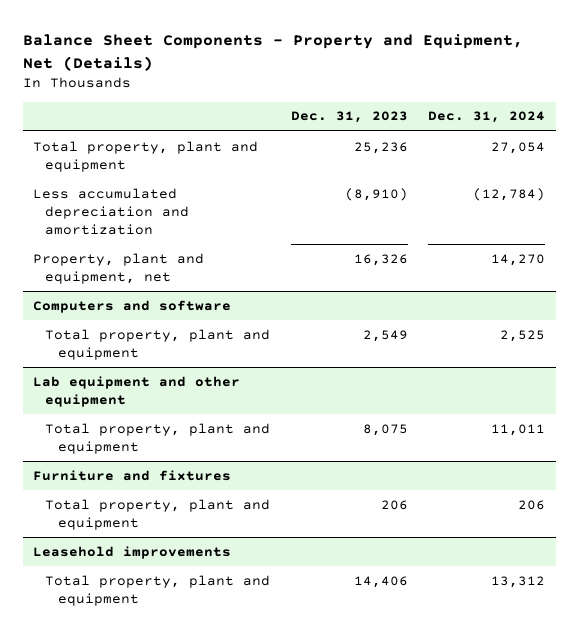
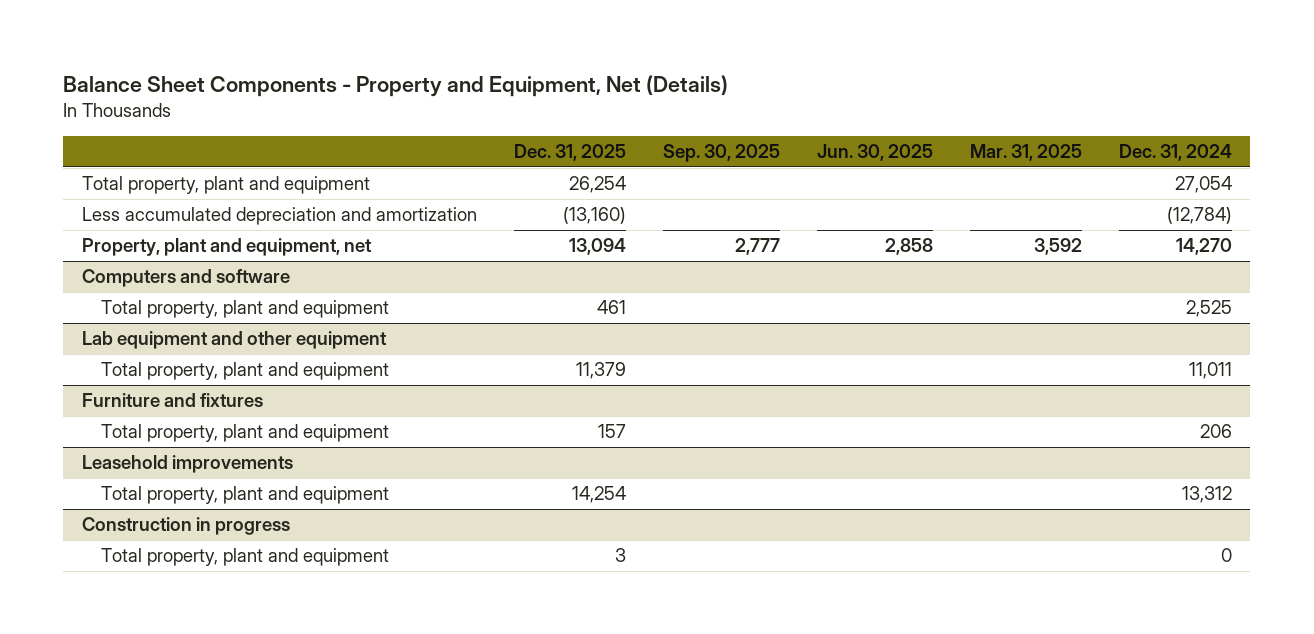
[290,111,408,124] Dec. 31, 2023 -> none
none -> [513,144,626,162] Dec. 31, 2025
none -> [662,144,780,163] Sep. 30, 2025
none -> [816,144,933,162] Jun. 30, 2025
none -> [969,144,1082,162] Mar. 31, 2025
none -> [81,517,290,536] Construction in progress
none -> [100,548,389,567] Total property, plant and equipment

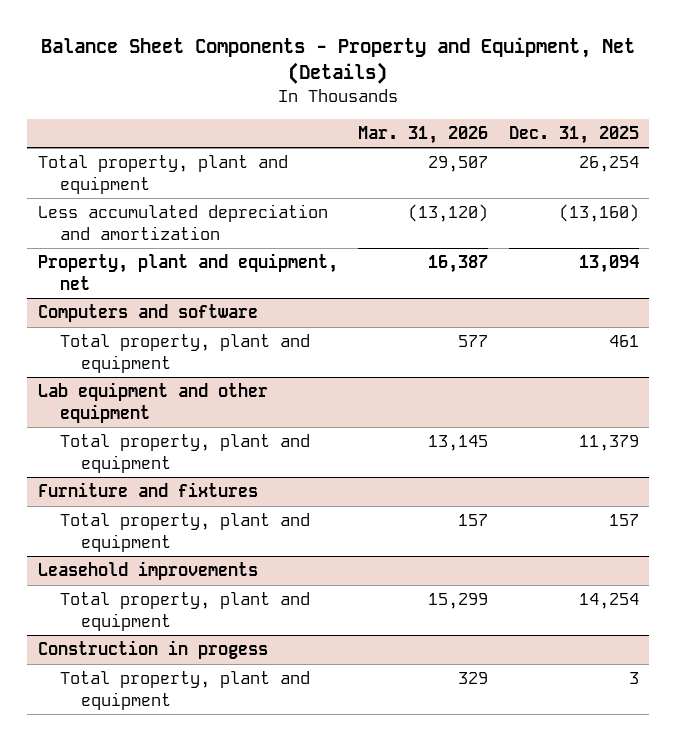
[662,144,780,163] Sep. 30, 2025 -> none
[816,144,933,162] Jun. 30, 2025 -> none
[969,144,1082,162] Mar. 31, 2025 -> none
[1118,144,1232,162] Dec. 31, 2024 -> none
none -> [358,125,489,144] Mar. 31, 2026
[81,517,290,536] Construction in progress -> [37,640,268,660] Construction in progess

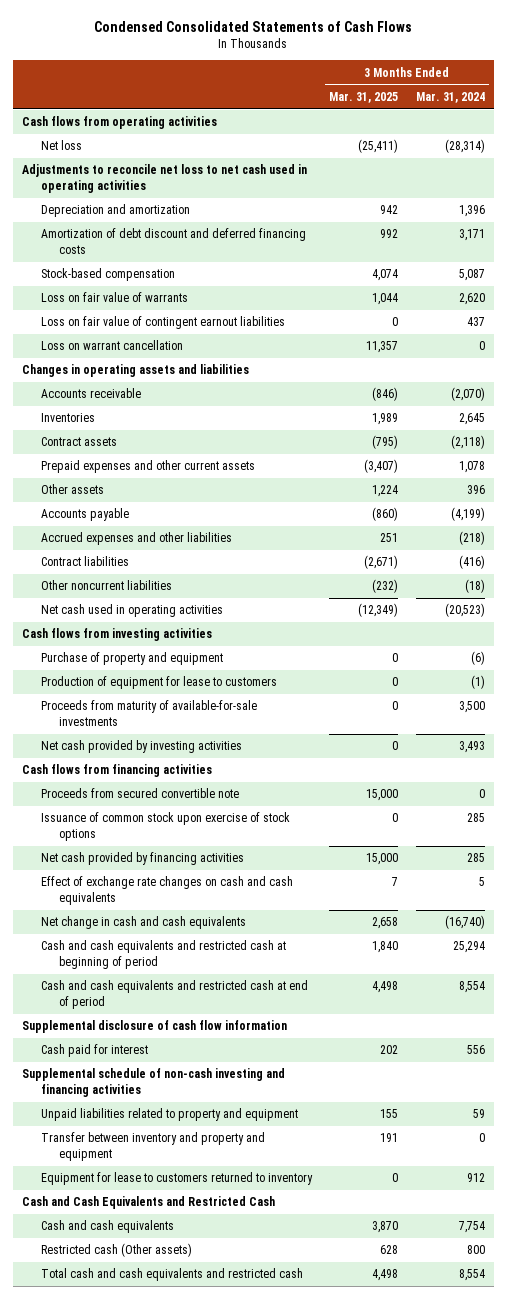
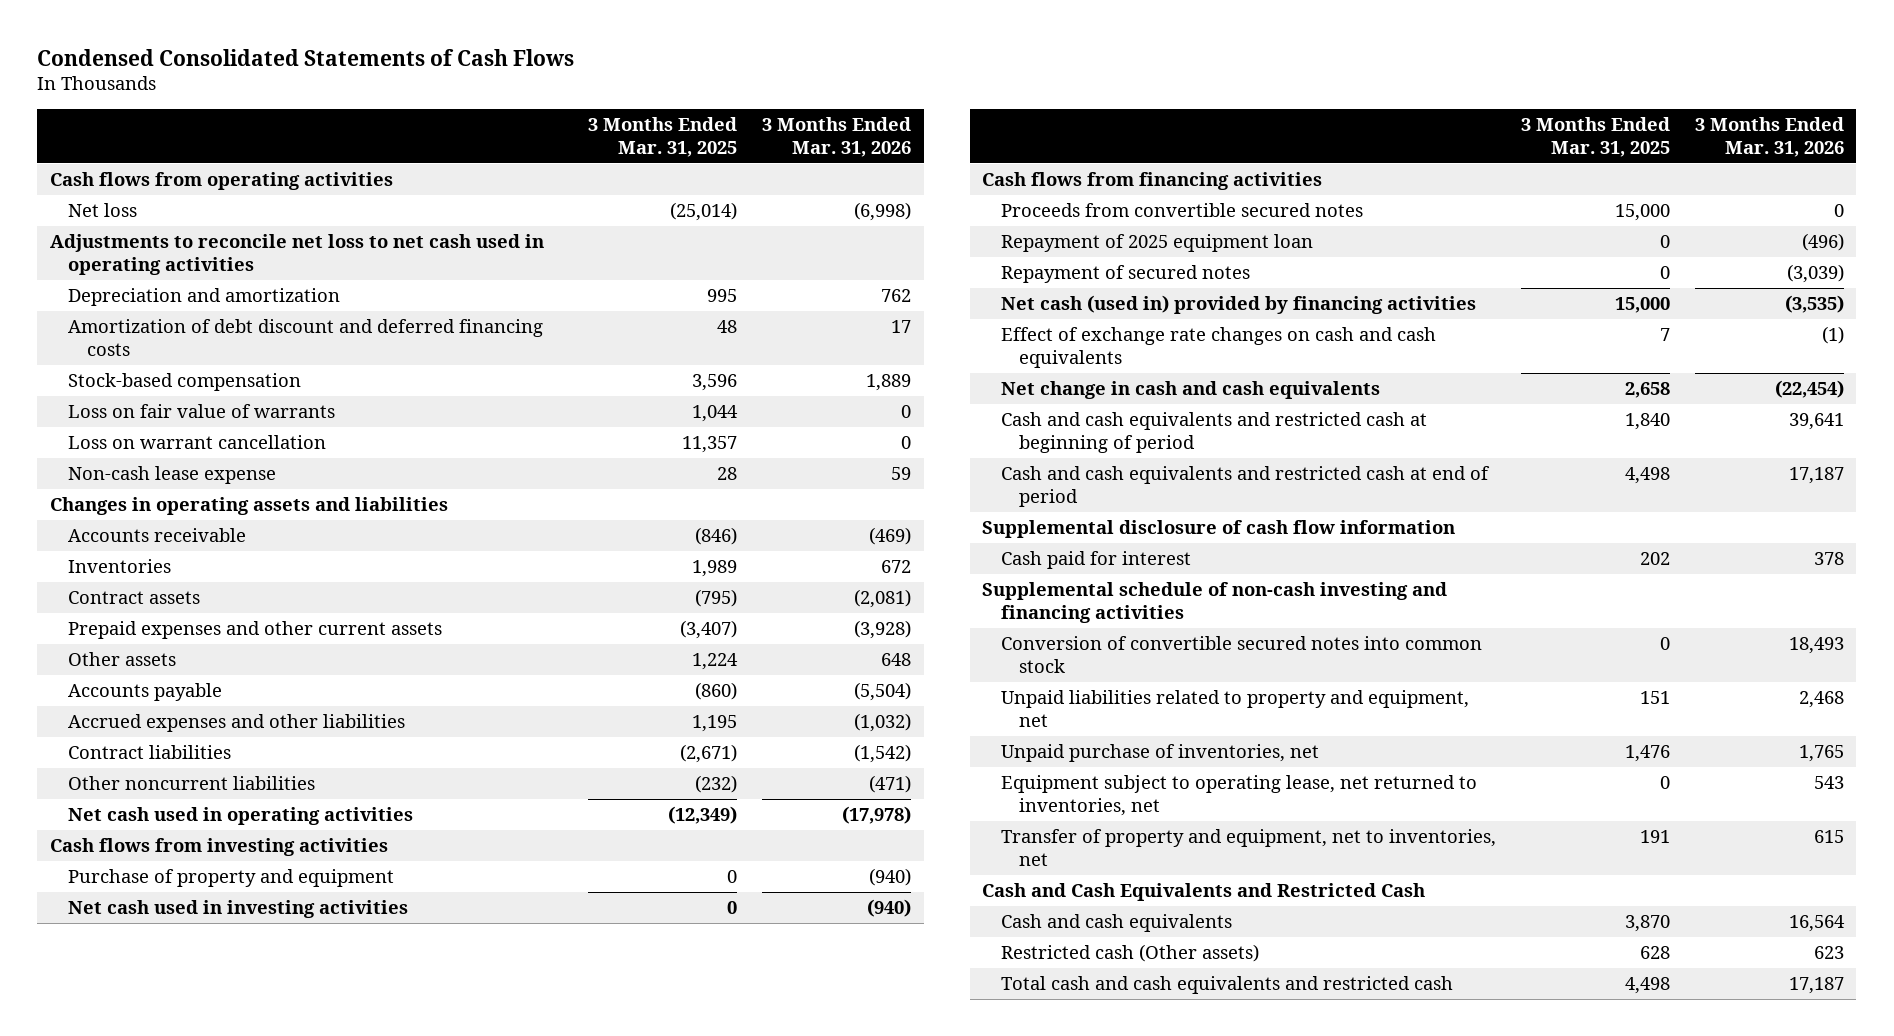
[415,91,485,103] Mar. 31, 2024 -> none
none -> [762,116,912,157] 3 Months Ended Mar. 31, 2026
[358,139,399,154] (25,411) -> [670,202,738,222] (25,014)
[380,205,399,215] 942 -> [707,289,738,303] 995
[380,229,399,239] 992 -> [717,320,738,334] 48
[372,269,399,282] 4,074 -> [692,374,738,392] 3,596
[40,316,285,330] Loss on fair value of contingent earnout liabilities -> none
none -> [68,466,277,485] Non-cash lease expense
[380,533,399,543] 251 -> [692,715,738,733] 1,195
[40,676,277,690] Production of equipment for lease to customers -> none
[40,700,257,727] Proceeds from maturity of available-for-sale investments -> none
[40,740,242,754] Net cash provided by investing activities -> [68,900,409,919] Net cash used in investing activities
[40,812,290,842] Issuance of common stock upon exercise of stock options -> none
[40,788,239,799] Proceeds from secured convertible note -> [1000,203,1363,218] Proceeds from convertible secured notes
none -> [1000,234,1313,253] Repayment of 2025 equipment loan
none -> [1000,265,1250,284] Repayment of secured notes
[40,852,244,866] Net cash provided by financing activities -> [1000,295,1476,315] Net cash (used in) provided by financing activities
[40,1172,313,1186] Equipment for lease to customers returned to inventory -> none
none -> [1000,636,1482,674] Conversion of convertible secured notes into common stock
[40,1108,298,1122] Unpaid liabilities related to property and equipment -> [1000,690,1469,728] Unpaid liabilities related to property and equipment, net
[380,1109,399,1119] 155 -> [1639,691,1670,705] 151
none -> [1000,744,1319,763] Unpaid purchase of inventories, net
none -> [1000,775,1477,817] Equipment subject to operating lease, net returned to inventories, net
[40,1132,265,1162] Transfer between inventory and property and equipment -> [1000,829,1496,867] Transfer of property and equipment, net to inventories, net

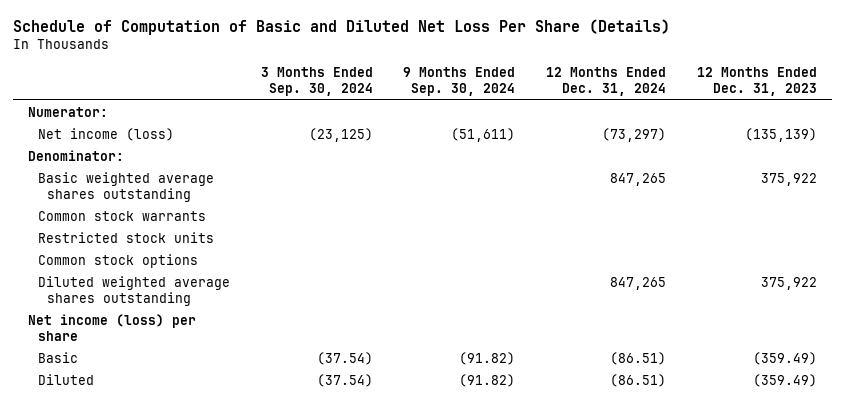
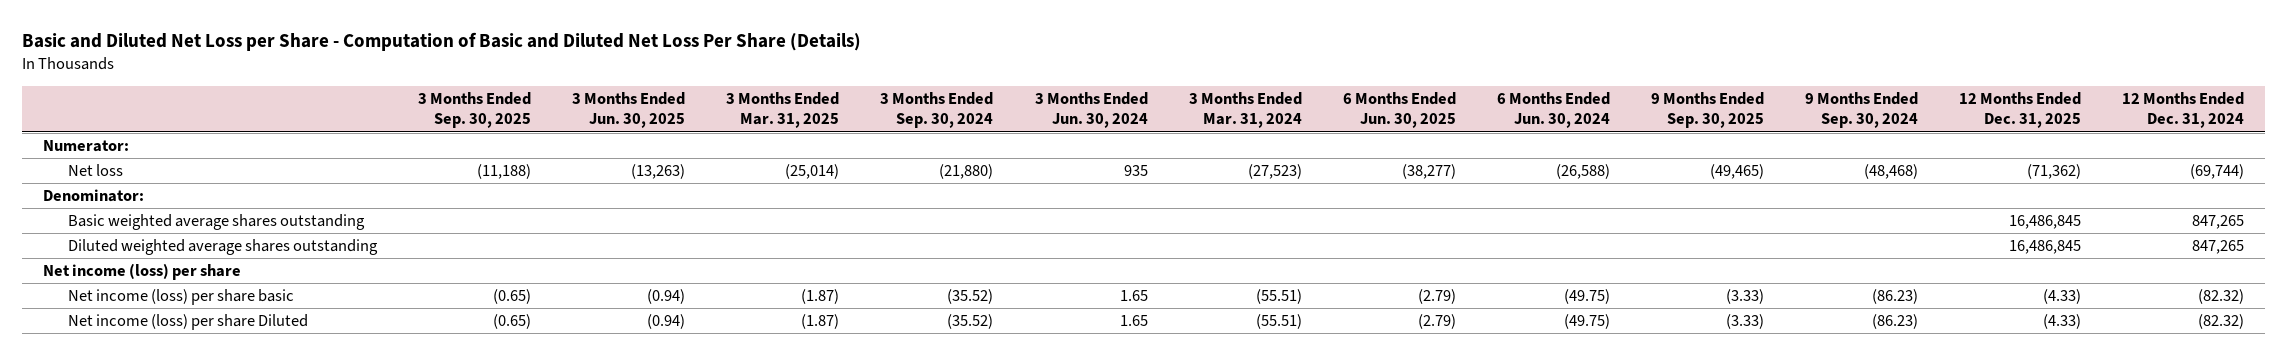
[12,19,670,36] Schedule of Computation of Basic and Diluted Net Loss Per Share (Details) -> [22,32,862,52] Basic and Diluted Net Loss per Share - Computation of Basic and Diluted Net Loss Per Share (Details)
[696,67,817,97] 12 Months Ended Dec. 31, 2023 -> none
none -> [418,91,532,129] 3 Months Ended Sep. 30, 2025
none -> [572,91,686,129] 3 Months Ended Jun. 30, 2025
none -> [726,91,840,129] 3 Months Ended Mar. 31, 2025
none -> [1034,91,1148,129] 3 Months Ended Jun. 30, 2024
none -> [1188,91,1302,129] 3 Months Ended Mar. 31, 2024
none -> [1342,91,1456,129] 6 Months Ended Jun. 30, 2025
none -> [1496,91,1610,129] 6 Months Ended Jun. 30, 2024
none -> [1651,91,1765,129] 9 Months Ended Sep. 30, 2025
none -> [1959,91,2082,129] 12 Months Ended Dec. 31, 2025
[37,127,174,141] Net income (loss) -> [67,164,123,177] Net loss
[308,127,373,142] (23,125) -> [939,164,994,180] (21,880)
[451,127,516,142] (51,611) -> [1864,164,1919,180] (48,468)
[602,127,667,142] (73,297) -> [2190,164,2245,180] (69,744)
[37,210,206,221] Common stock warrants -> none
[37,231,214,243] Restricted stock units -> none
[37,253,198,268] Common stock options -> none
[37,351,78,363] Basic -> none
[37,373,94,385] Diluted -> none
none -> [67,289,294,306] Net income (loss) per share basic
none -> [67,314,308,331] Net income (loss) per share Diluted

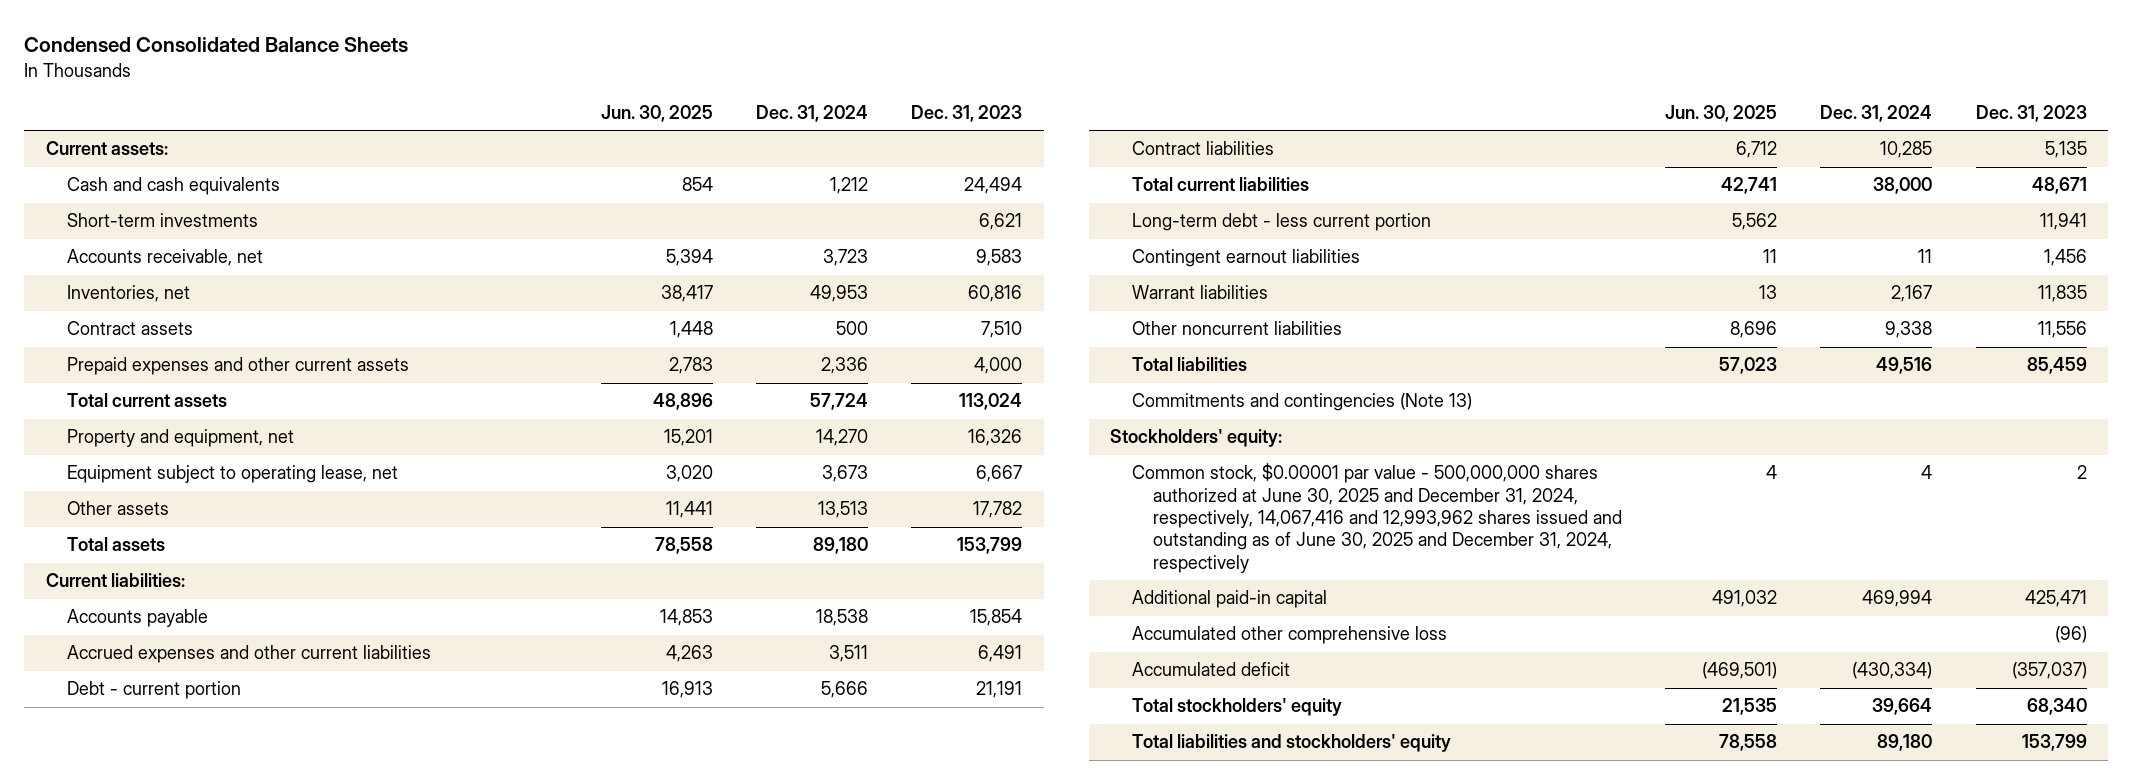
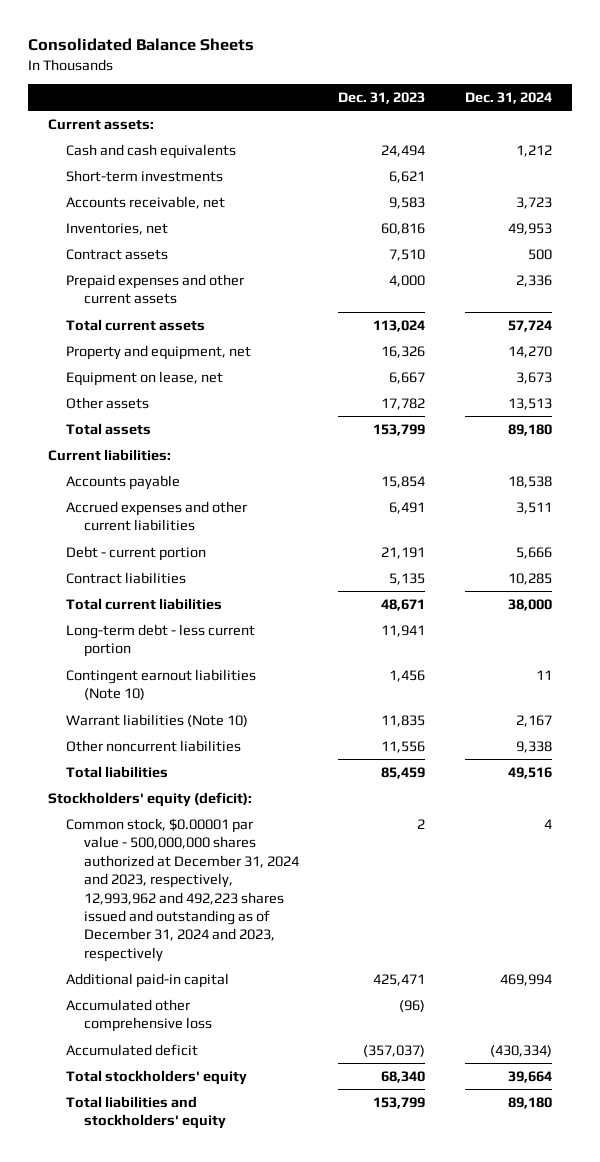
[24,37,409,53] Condensed Consolidated Balance Sheets -> [27,38,254,52] Consolidated Balance Sheets
[600,104,713,122] Jun. 30, 2025 -> none
[67,465,399,484] Equipment subject to operating lease, net -> [65,370,223,386] Equipment on lease, net
[1131,249,1360,268] Contingent earnout liabilities -> [65,668,256,701] Contingent earnout liabilities (Note 10)
[1131,285,1268,300] Warrant liabilities -> [65,713,248,727] Warrant liabilities (Note 10)
[1131,393,1472,412] Commitments and contingencies (Note 13) -> none
[1110,429,1283,448] Stockholders' equity: -> [47,791,252,807] Stockholders' equity (deficit):
[1131,463,1622,573] Common stock, $0.00001 par value - 500,000,000 shares authorized at June 30, 2025 and December 31, 2024, respectively, 14,067,416 and 12,993,962 shares issued and outstanding as of June 30, 2025 and December 31, 2024, respectively -> [65,817,299,962] Common stock, $0.00001 par value - 500,000,000 shares authorized at December 31, 2024 and 2023, respectively, 12,993,962 and 492,223 shares issued and outstanding as of December 31, 2024 and 2023, respectively

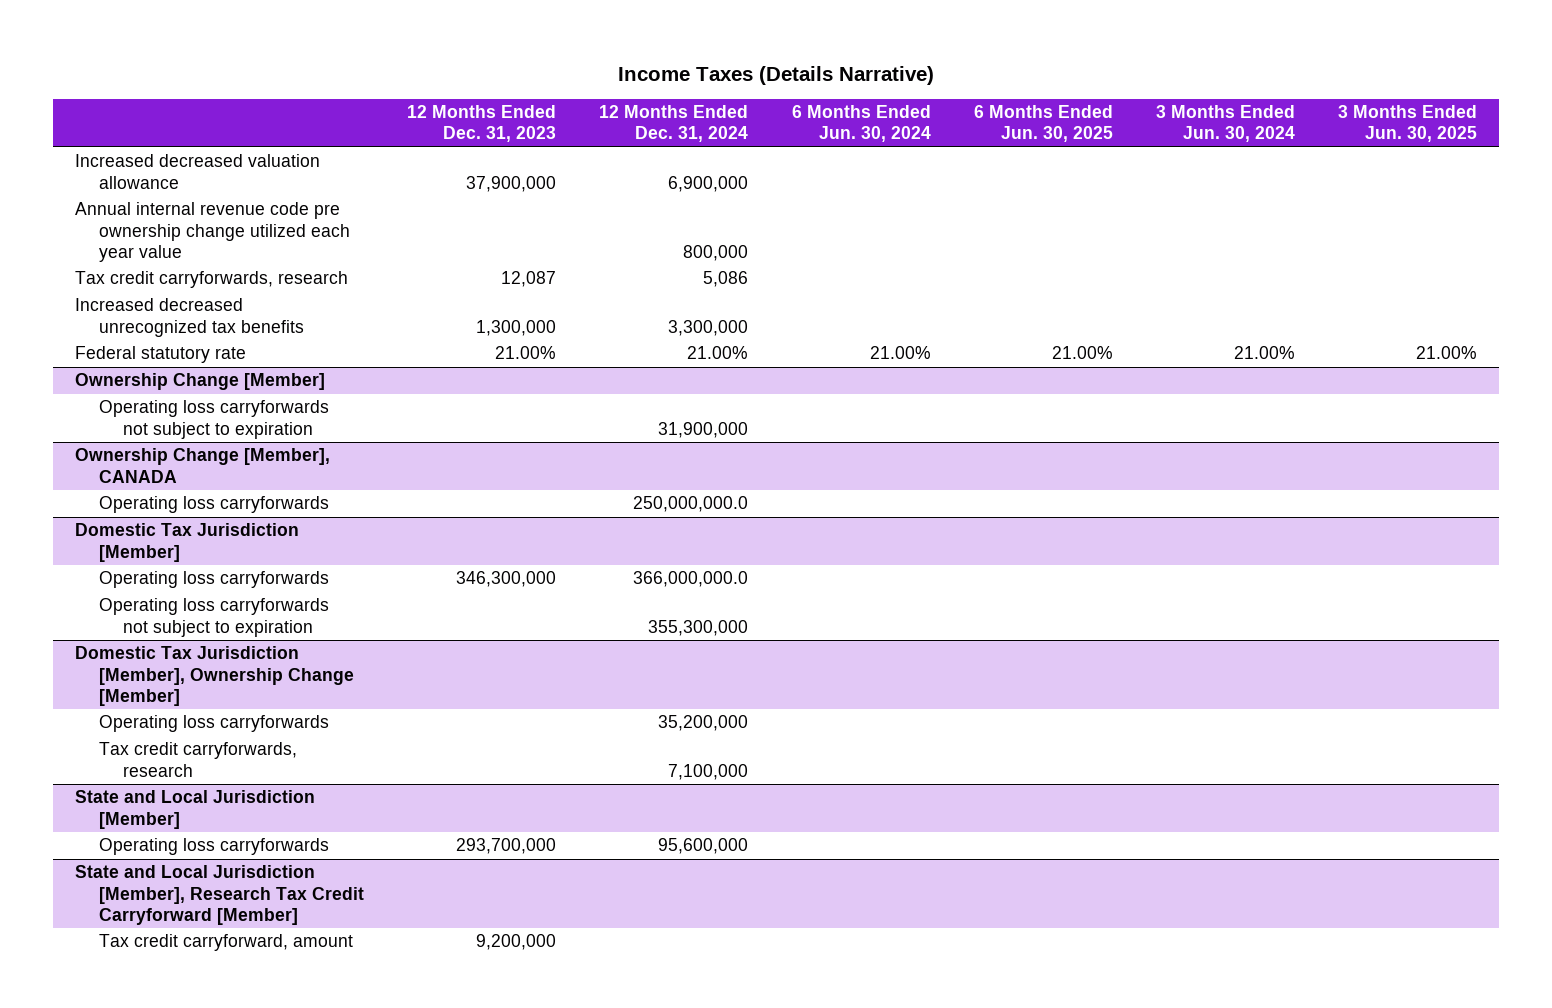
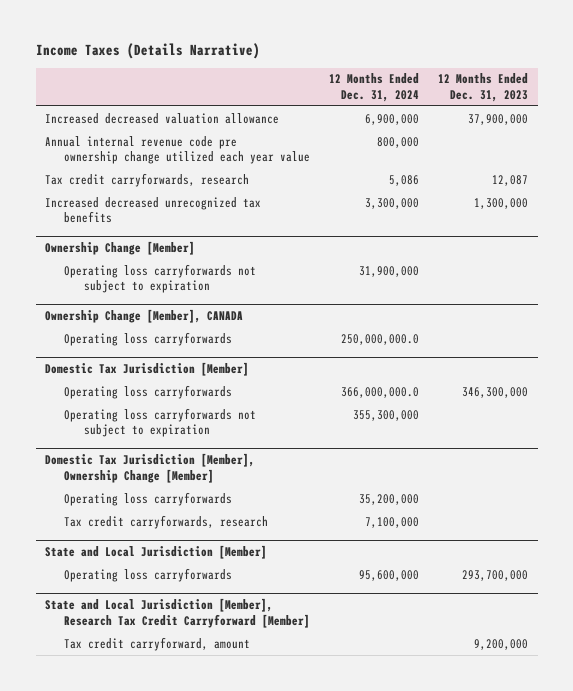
[791,105,931,143] 6 Months Ended Jun. 30, 2024 -> none
[973,105,1113,143] 6 Months Ended Jun. 30, 2025 -> none
[1156,105,1296,143] 3 Months Ended Jun. 30, 2024 -> none
[1338,105,1478,143] 3 Months Ended Jun. 30, 2025 -> none
[75,346,247,364] Federal statutory rate -> none

